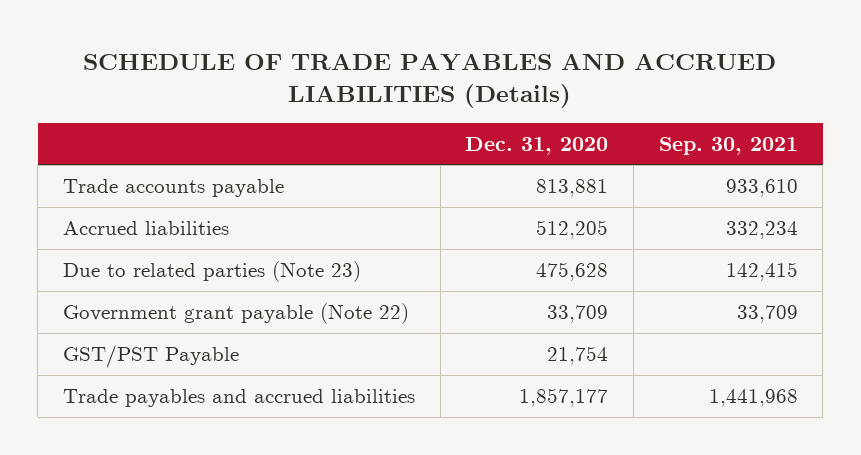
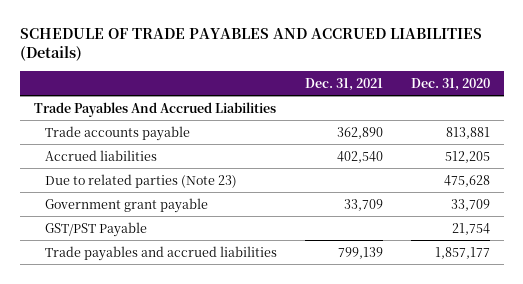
[658,136,798,155] Sep. 30, 2021 -> none
none -> [304,77,383,91] Dec. 31, 2021
none -> [33,101,276,117] Trade Payables And Accrued Liabilities
[63,302,410,324] Government grant payable (Note 22) -> [44,197,208,213] Government grant payable

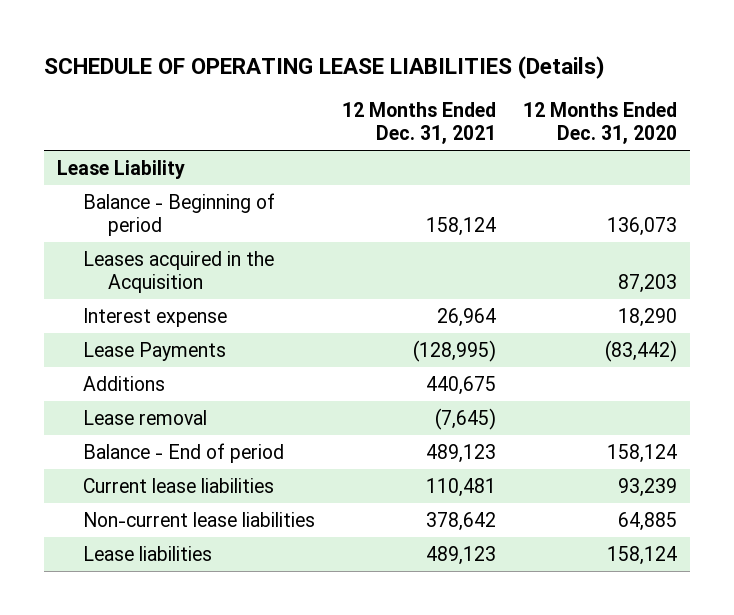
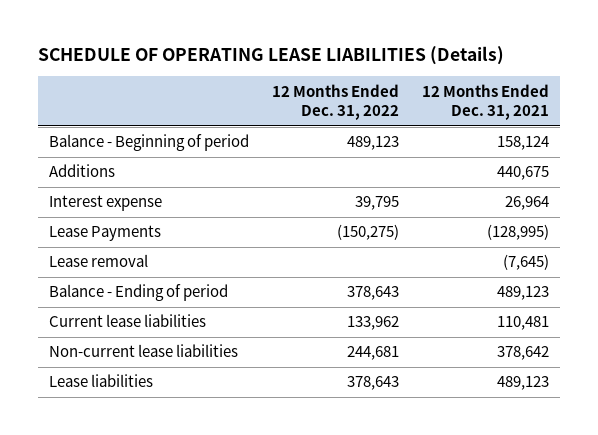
[522,102,677,145] 12 Months Ended Dec. 31, 2020 -> none
none -> [272,83,400,121] 12 Months Ended Dec. 31, 2022
[57,159,186,179] Lease Liability -> none
[82,250,274,293] Leases acquired in the Acquisition -> none
[82,375,165,391] Additions -> [49,164,116,178] Additions
[82,442,284,463] Balance - End of period -> [49,284,229,302] Balance - Ending of period

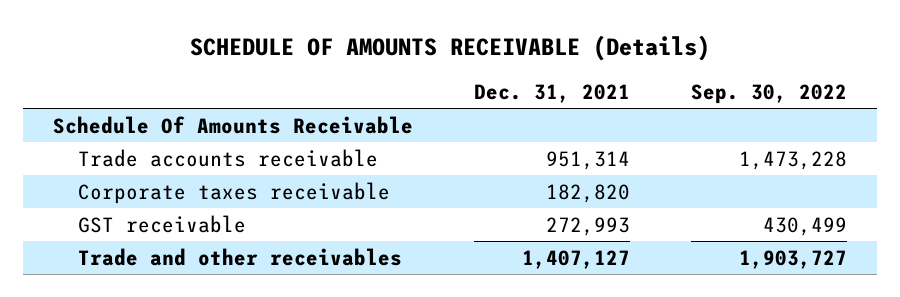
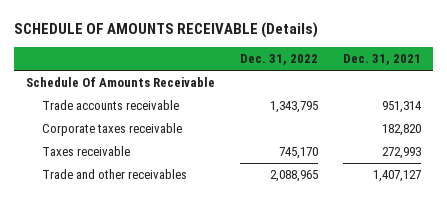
[690,83,847,104] Sep. 30, 2022 -> none
none -> [239,54,318,66] Dec. 31, 2022
[78,214,247,233] GST receivable -> [42,146,131,157] Taxes receivable

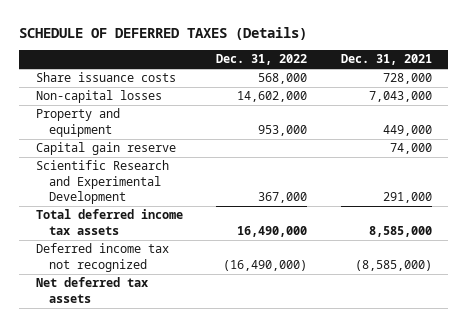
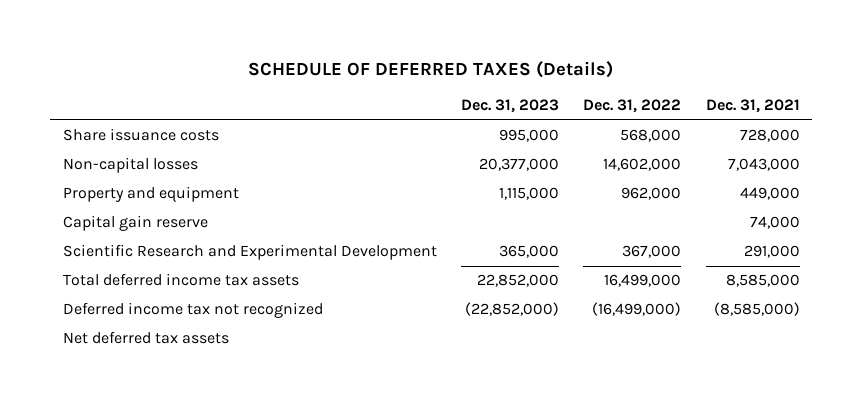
none -> [461,99,560,114] Dec. 31, 2023
[258,124,308,136] 953,000 -> [621,187,682,201] 962,000
[237,225,308,237] 16,490,000 -> [604,274,682,288] 16,499,000
[223,259,308,271] (16,490,000) -> [592,302,682,317] (16,499,000)

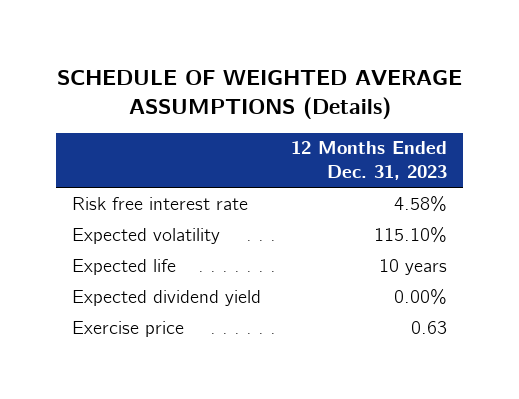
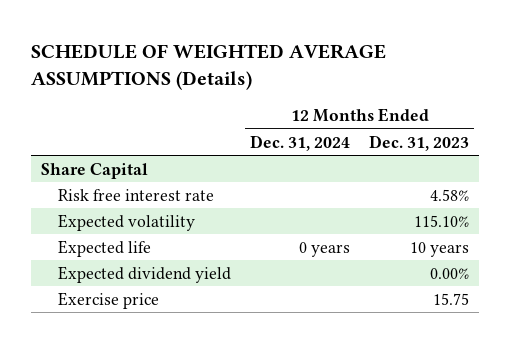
none -> [250,134,351,151] Dec. 31, 2024
none -> [40,162,148,179] Share Capital
[411,320,448,334] 0.63 -> [433,292,470,305] 15.75

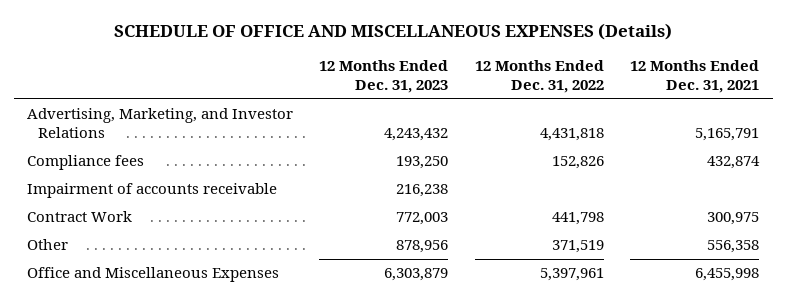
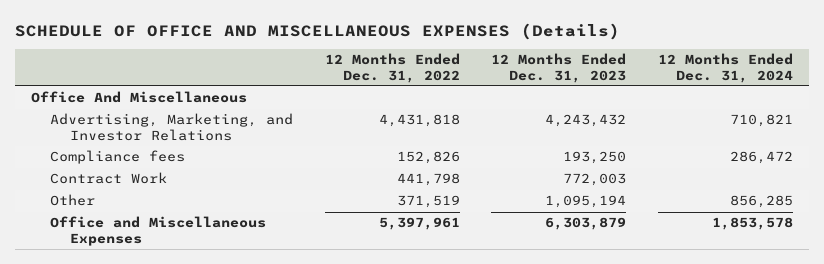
[630,60,760,94] 12 Months Ended Dec. 31, 2021 -> none
none -> [657,53,793,83] 12 Months Ended Dec. 31, 2024
none -> [30,91,247,104] Office And Miscellaneous
[26,183,277,199] Impairment of accounts receivable -> none
[396,240,449,254] 878,956 -> [545,195,627,209] 1,095,194

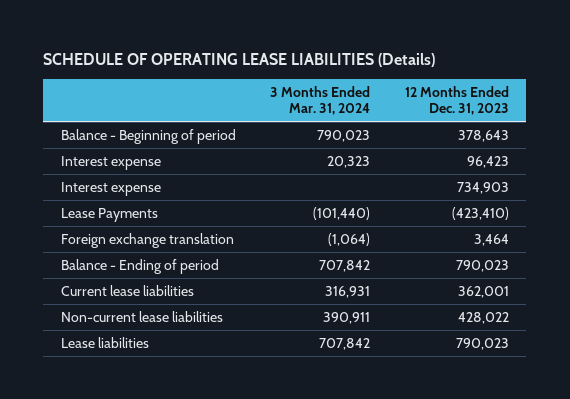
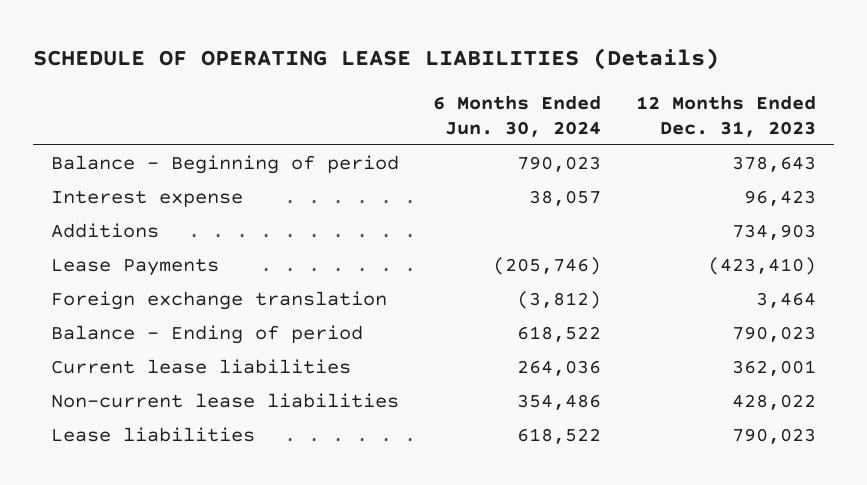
[270,85,371,115] 3 Months Ended Mar. 31, 2024 -> none
none -> [433,95,602,137] 6 Months Ended Jun. 30, 2024
[60,181,161,196] Interest expense -> [50,223,159,239] Additions

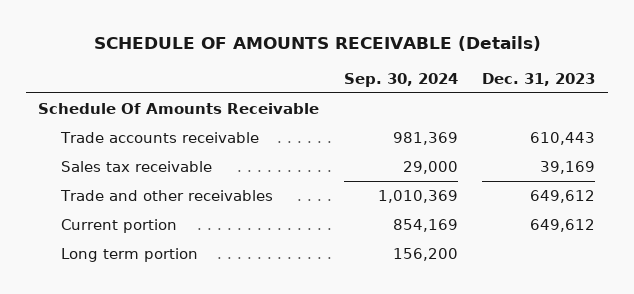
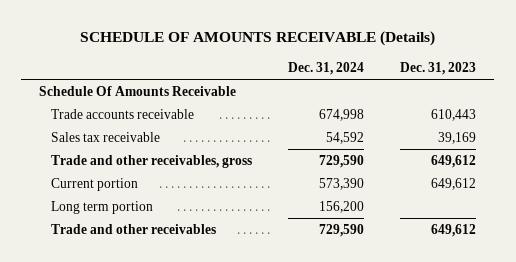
[343,72,458,87] Sep. 30, 2024 -> none
none -> [288,61,365,75] Dec. 31, 2024
none -> [51,155,253,169] Trade and other receivables, gross
[59,189,273,201] Trade and other receivables -> [51,224,217,235] Trade and other receivables

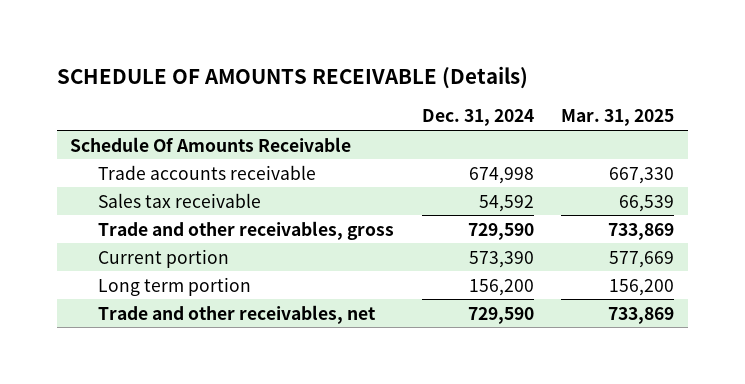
[400,61,477,75] Dec. 31, 2023 -> none
none -> [561,109,675,127] Mar. 31, 2025
[51,224,217,235] Trade and other receivables -> [98,304,377,324] Trade and other receivables, net

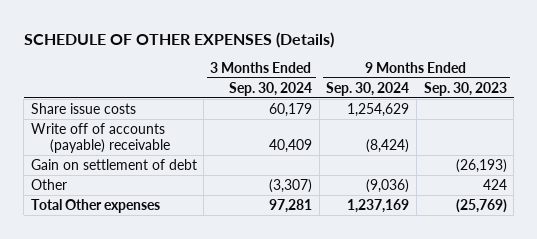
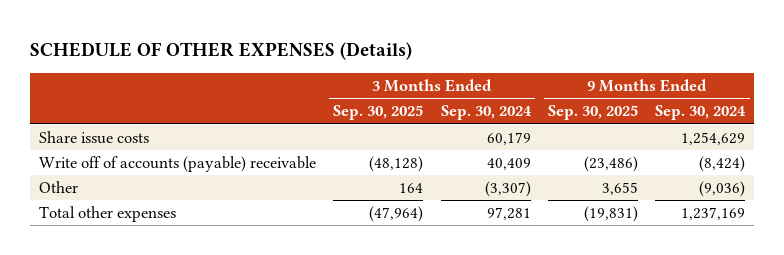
[423,81,507,96] Sep. 30, 2023 -> none
none -> [333,105,424,121] Sep. 30, 2025
none -> [547,105,638,121] Sep. 30, 2025
[30,158,197,170] Gain on settlement of debt -> none
[30,198,160,213] Total Other expenses -> [38,206,176,223] Total other expenses

